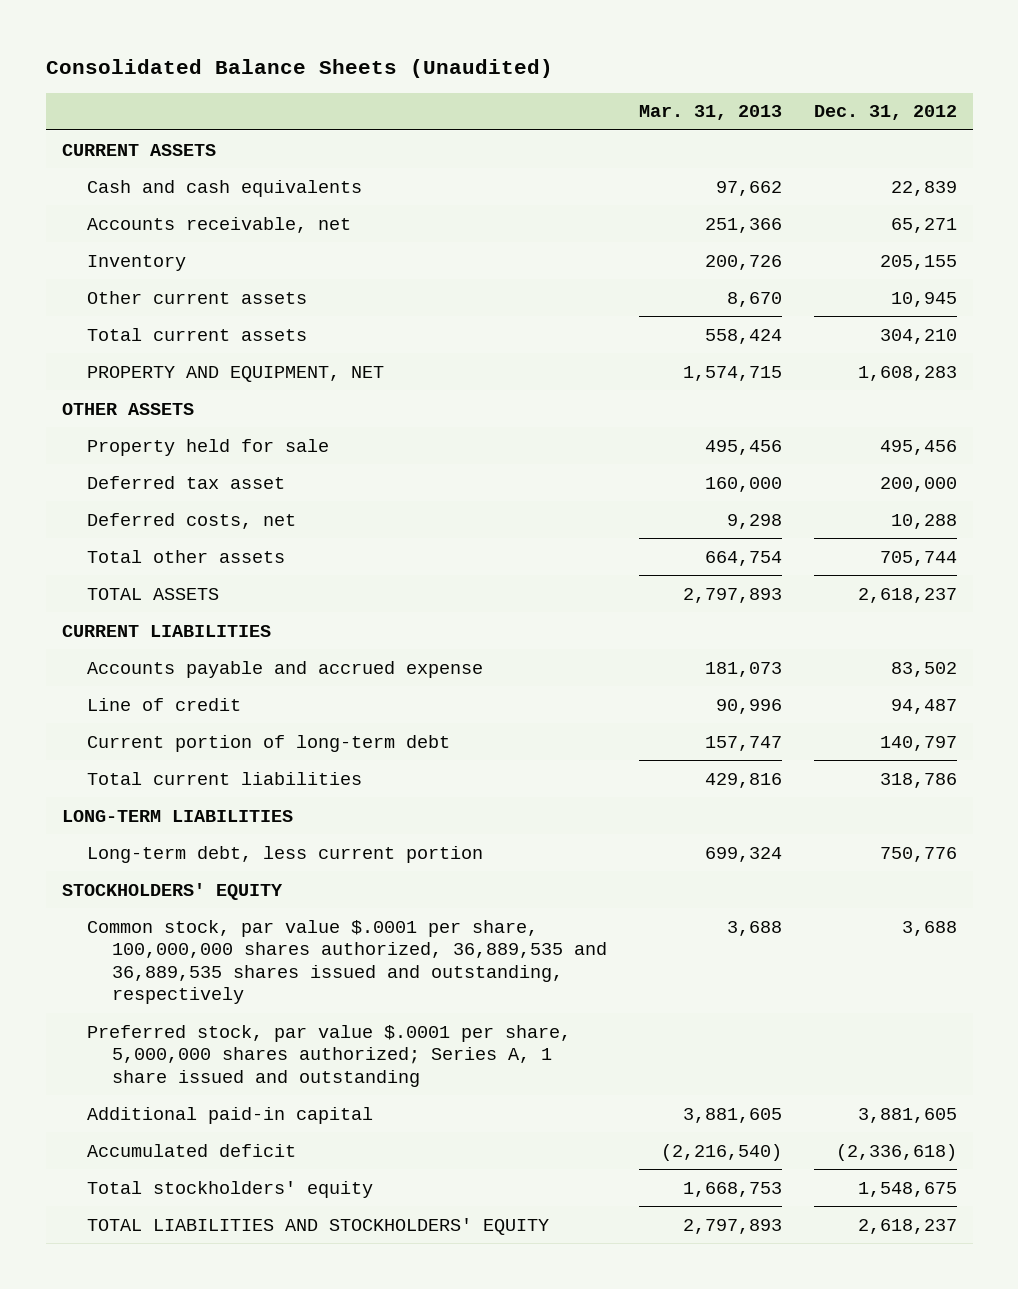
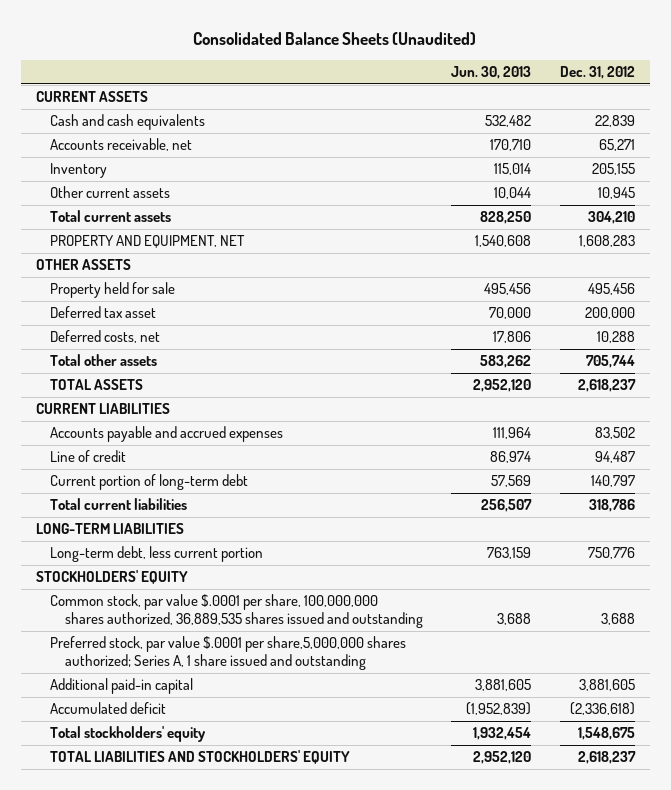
[639,105,783,121] Mar. 31, 2013 -> none
none -> [451,66,532,80] Jun. 30, 2013
[87,660,484,678] Accounts payable and accrued expense -> [50,426,284,443] Accounts payable and accrued expenses
[87,919,608,1005] Common stock, par value $.0001 per share, 100,000,000 shares authorized, 36,889,535 and 36,889,535 shares issued and outstanding, respectively -> [50,594,423,629] Common stock, par value $.0001 per share, 100,000,000 shares authorized, 36,889,535 shares issued and outstanding
[87,1024,572,1087] Preferred stock, par value $.0001 per share, 5,000,000 shares authorized; Series A, 1 share issued and outstanding -> [50,636,407,671] Preferred stock, par value $.0001 per share,5,000,000 shares authorized; Series A, 1 share issued and outstanding

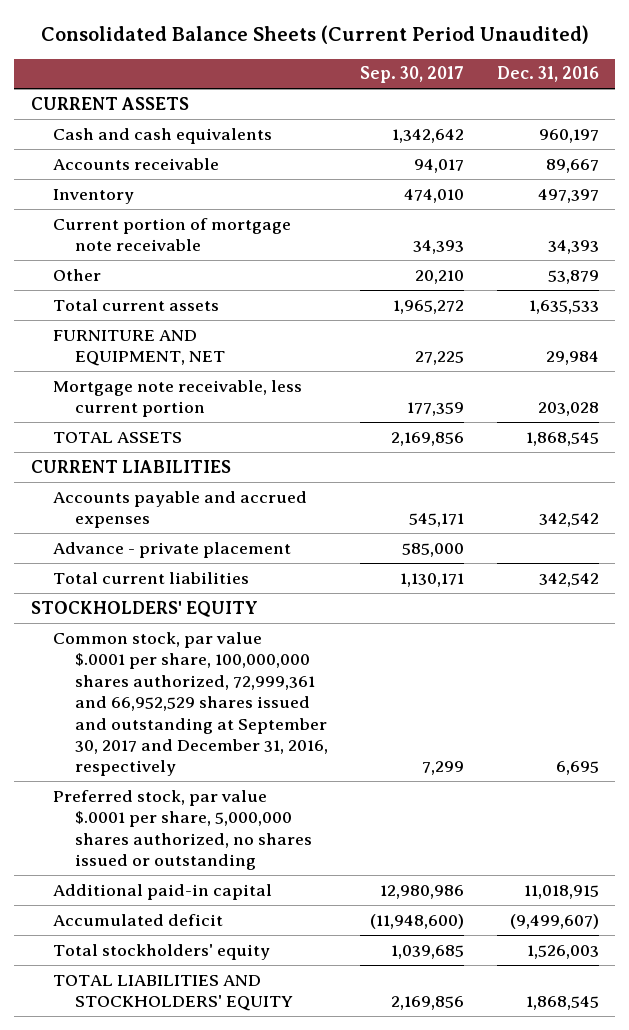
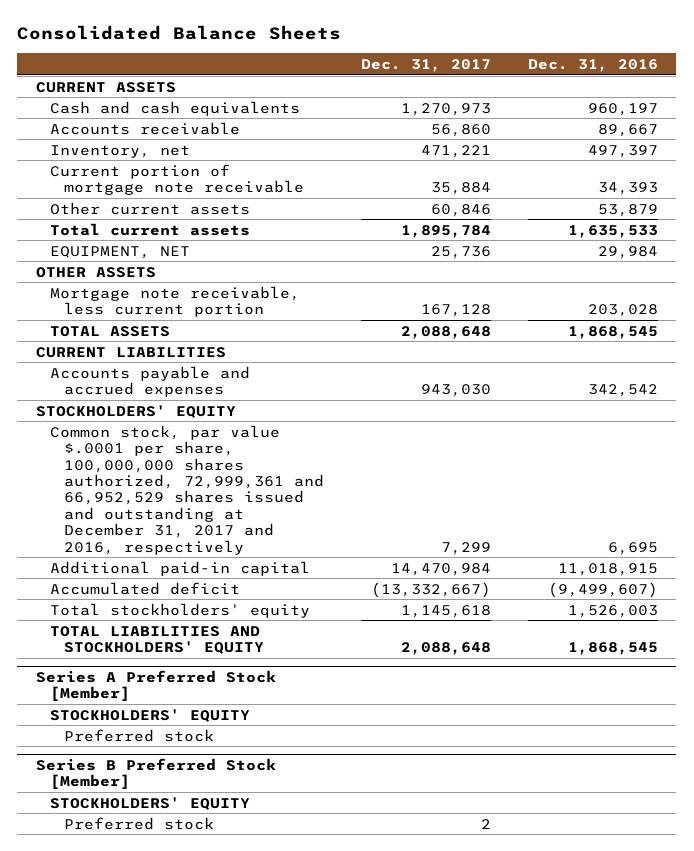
[40,25,589,45] Consolidated Balance Sheets (Current Period Unaudited) -> [17,25,342,41] Consolidated Balance Sheets
[360,66,465,84] Sep. 30, 2017 -> none
none -> [360,59,491,73] Dec. 31, 2017
[52,188,134,204] Inventory -> [49,144,190,158] Inventory, net
[52,268,101,281] Other -> [49,201,250,215] Other current assets
[52,329,225,367] FURNITURE AND EQUIPMENT, NET -> [49,245,190,259] EQUIPMENT, NET
none -> [35,266,156,278] OTHER ASSETS
[52,541,291,558] Advance - private placement -> none
[52,571,249,584] Total current liabilities -> none
[52,789,312,871] Preferred stock, par value $.0001 per share, 5,000,000 shares authorized, no shares issued or outstanding -> none
[52,631,328,777] Common stock, par value $.0001 per share, 100,000,000 shares authorized, 72,999,361 and 66,952,529 shares issued and outstanding at September 30, 2017 and December 31, 2016, respectively -> [49,424,325,555] Common stock, par value $.0001 per share, 100,000,000 shares authorized, 72,999,361 and 66,952,529 shares issued and outstanding at December 31, 2017 and 2016, respectively
none -> [35,669,276,702] Series A Preferred Stock [Member]
none -> [49,708,250,722] STOCKHOLDERS' EQUITY
none -> [64,728,215,742] Preferred stock
none -> [35,757,276,790] Series B Preferred Stock [Member]
none -> [49,796,250,810] STOCKHOLDERS' EQUITY
none -> [64,816,215,830] Preferred stock

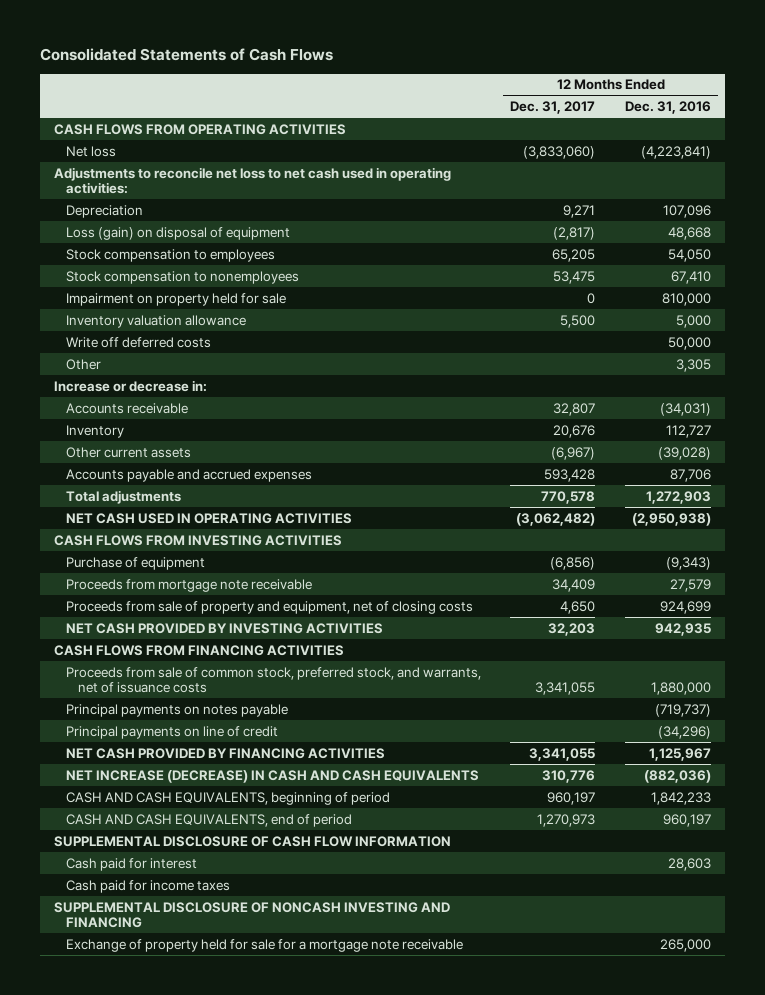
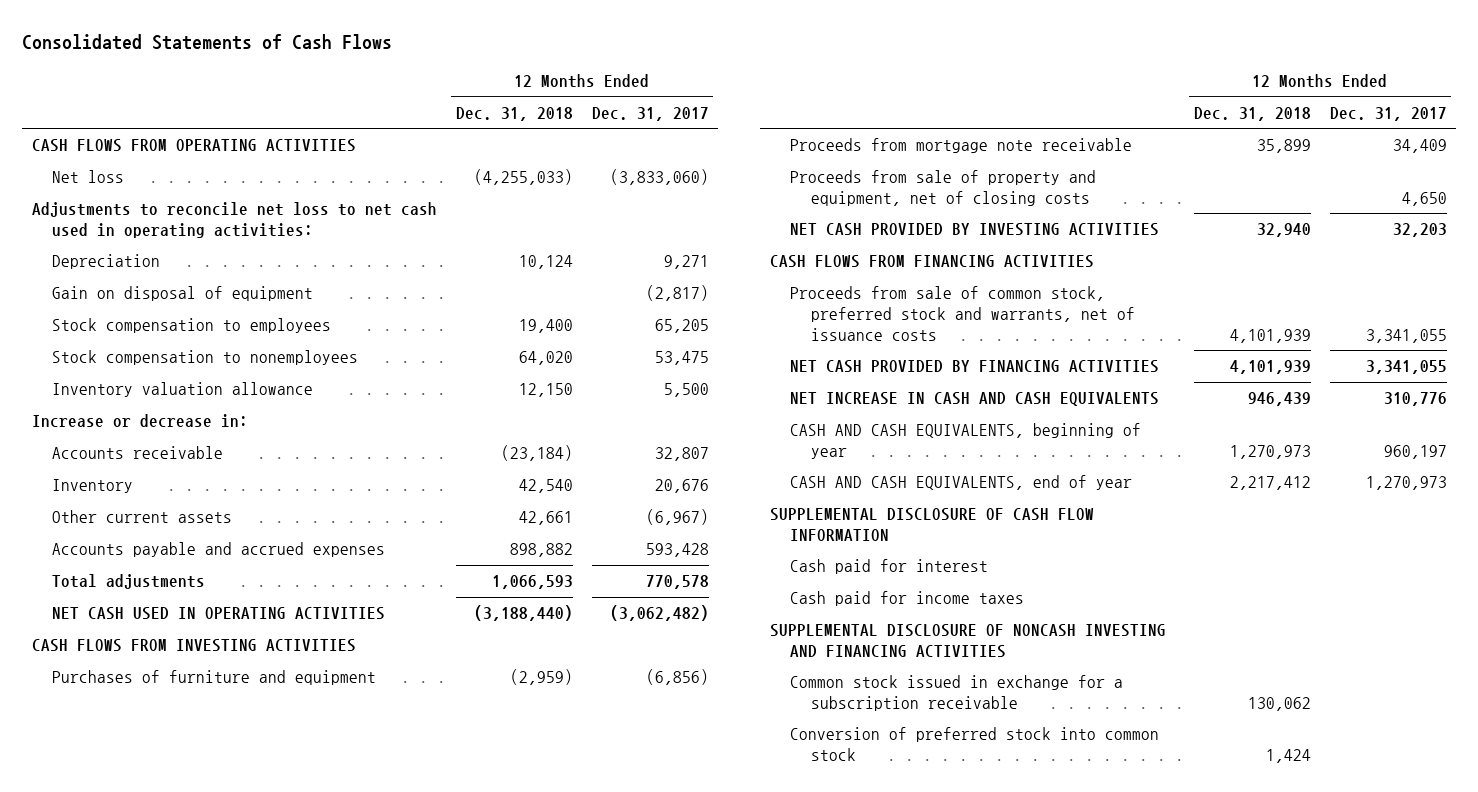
[624,101,711,115] Dec. 31, 2016 -> none
none -> [455,106,573,121] Dec. 31, 2018
[66,226,291,240] Loss (gain) on disposal of equipment -> [52,286,314,302] Gain on disposal of equipment
[66,292,287,306] Impairment on property held for sale -> none
[66,336,212,348] Write off deferred costs -> none
[66,358,102,370] Other -> none
[66,556,206,570] Purchase of equipment -> [52,670,377,686] Purchases of furniture and equipment
[66,703,289,717] Principal payments on notes payable -> none
[66,725,279,739] Principal payments on line of credit -> none
[66,666,482,694] Proceeds from sale of common stock, preferred stock, and warrants, net of issuance costs -> [790,286,1135,341] Proceeds from sale of common stock, preferred stock and warrants, net of issuance costs
[66,769,480,783] NET INCREASE (DECREASE) IN CASH AND CASH EQUIVALENTS -> [790,392,1160,407] NET INCREASE IN CASH AND CASH EQUIVALENTS
[66,791,391,805] CASH AND CASH EQUIVALENTS, beginning of period -> [790,423,1142,459] CASH AND CASH EQUIVALENTS, beginning of year
[66,813,353,827] CASH AND CASH EQUIVALENTS, end of period -> [790,475,1133,491] CASH AND CASH EQUIVALENTS, end of year
[66,938,464,952] Exchange of property held for sale for a mortgage note receivable -> none
[54,901,451,929] SUPPLEMENTAL DISCLOSURE OF NONCASH INVESTING AND FINANCING -> [769,624,1166,658] SUPPLEMENTAL DISCLOSURE OF NONCASH INVESTING AND FINANCING ACTIVITIES
none -> [790,675,1124,711] Common stock issued in exchange for a subscription receivable
none -> [790,727,1160,761] Conversion of preferred stock into common stock

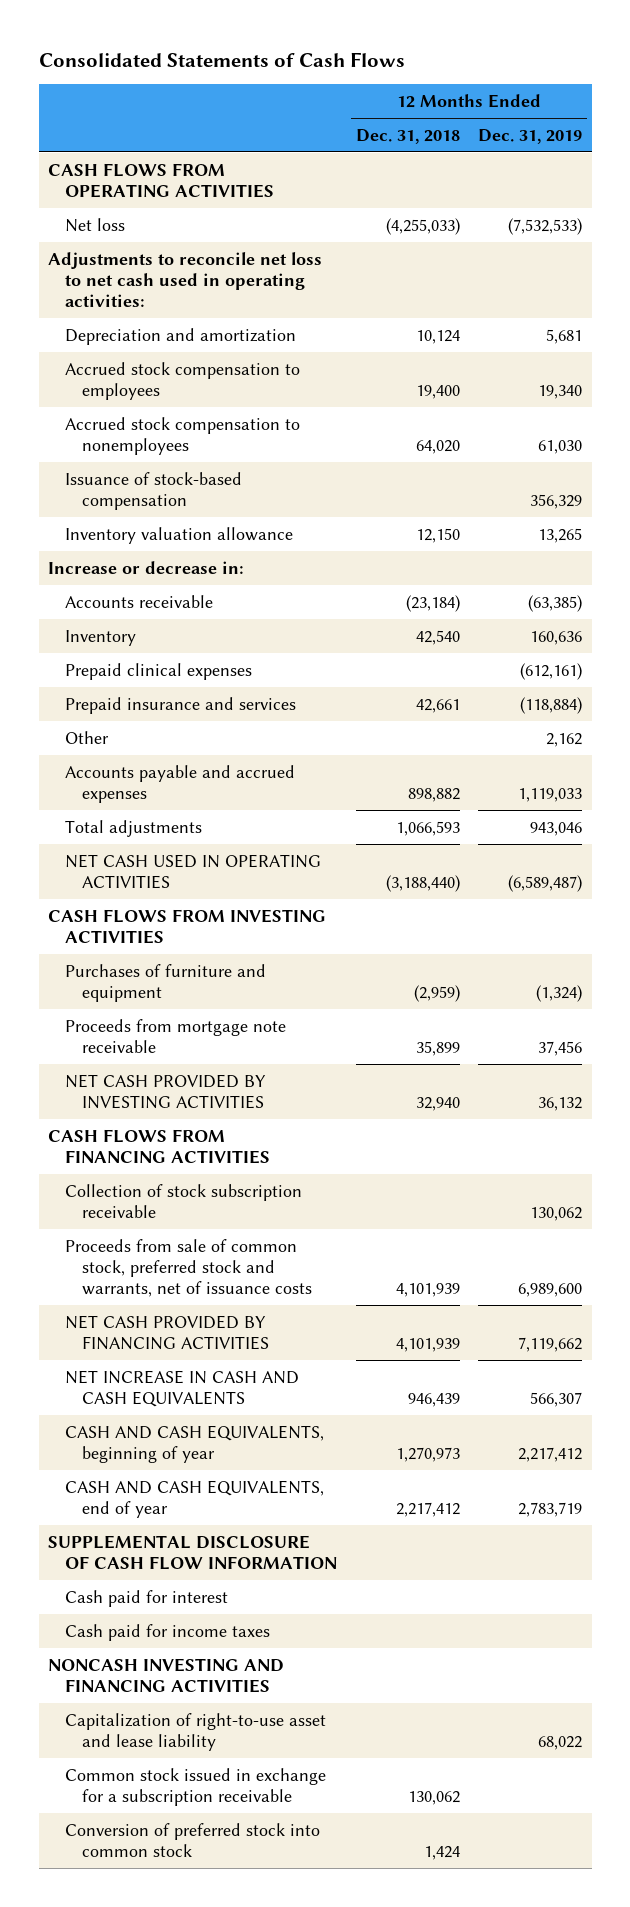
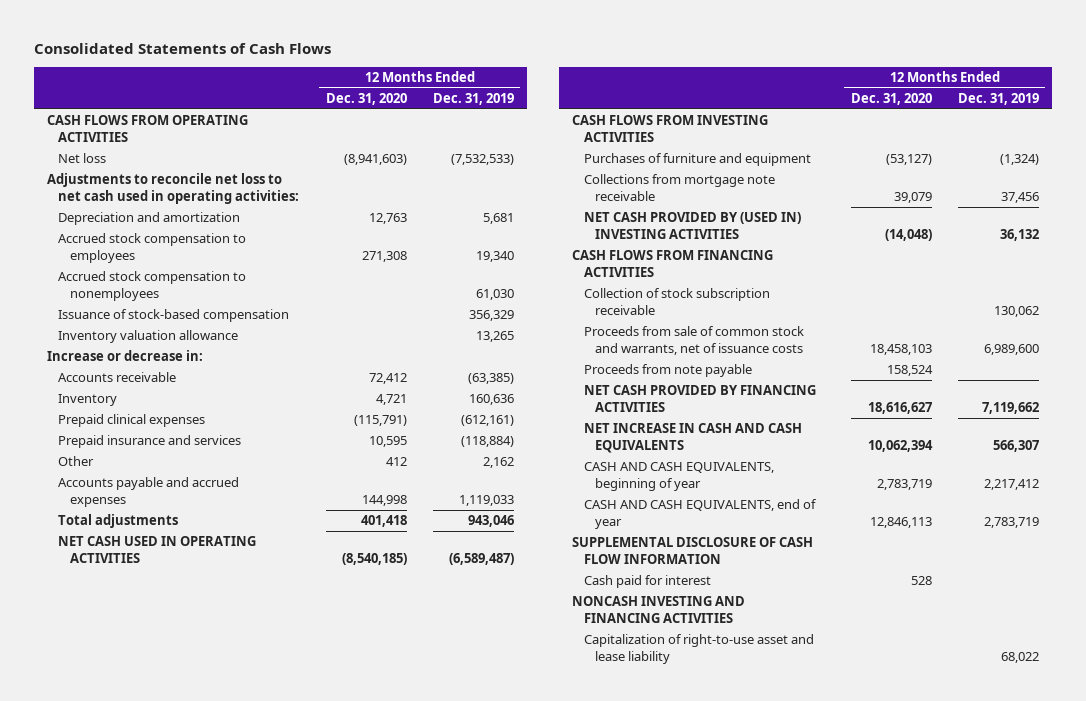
[355,128,460,144] Dec. 31, 2018 -> none
none -> [325,93,407,106] Dec. 31, 2020
[65,1018,287,1053] Proceeds from mortgage note receivable -> [583,174,775,201] Collections from mortgage note receivable
[65,1073,267,1109] NET CASH PROVIDED BY INVESTING ACTIVITIES -> [583,212,801,239] NET CASH PROVIDED BY (USED IN) INVESTING ACTIVITIES
[65,1238,313,1298] Proceeds from sale of common stock, preferred stock and warrants, net of issuance costs -> [583,326,804,355] Proceeds from sale of common stock and warrants, net of issuance costs
none -> [583,364,752,378] Proceeds from note payable
[65,1623,271,1641] Cash paid for income taxes -> none
[65,1767,327,1806] Common stock issued in exchange for a subscription receivable -> none
[65,1822,321,1857] Conversion of preferred stock into common stock -> none

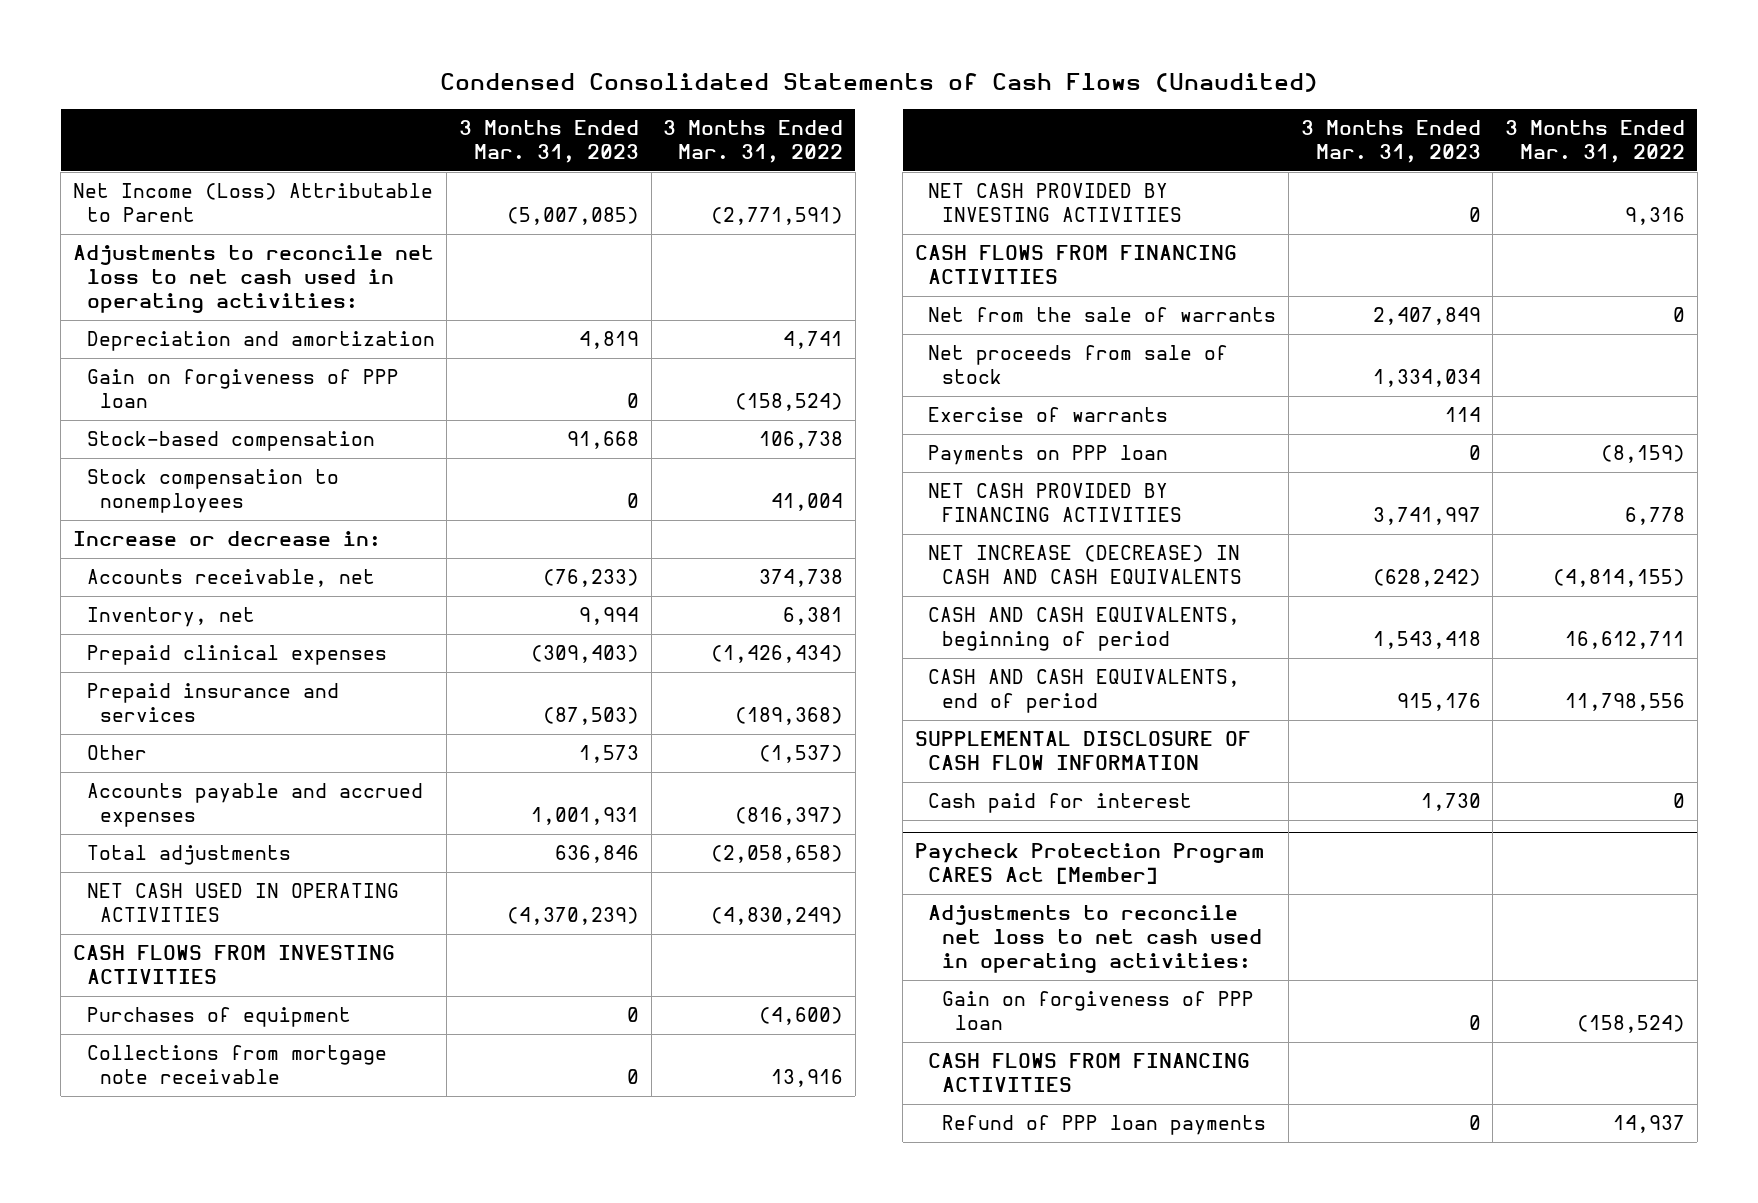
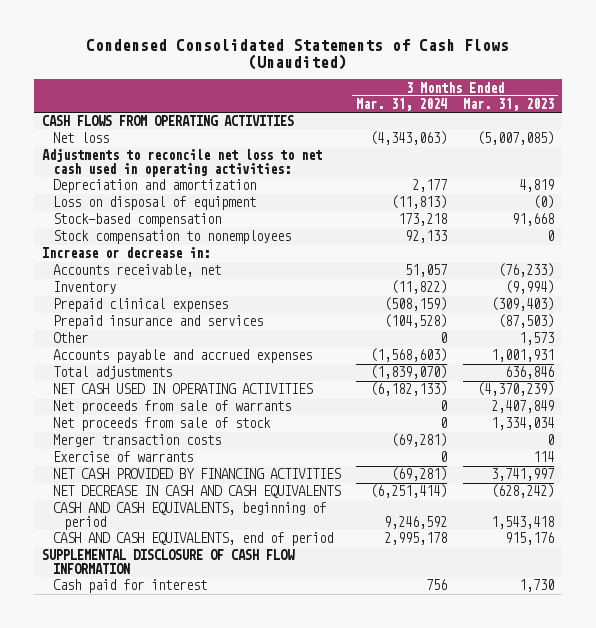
[663,120,844,164] 3 Months Ended Mar. 31, 2022 -> none
none -> [355,98,447,112] Mar. 31, 2024
none -> [41,115,294,127] CASH FLOWS FROM OPERATING ACTIVITIES
[73,182,434,223] Net Income (Loss) Attributable to Parent -> [52,132,109,144] Net loss
[86,368,399,409] Gain on forgiveness of PPP loan -> none
none -> [52,196,256,211] Loss on disposal of equipment
[86,606,255,627] Inventory, net -> [52,281,116,295] Inventory
[578,606,639,625] 9,994 -> [505,280,555,295] (9,994)
[73,944,396,985] CASH FLOWS FROM INVESTING ACTIVITIES -> none
[86,1006,351,1027] Purchases of equipment -> none
[86,1044,387,1085] Collections from mortgage note receivable -> none
[928,182,1182,223] NET CASH PROVIDED BY INVESTING ACTIVITIES -> none
[914,244,1237,285] CASH FLOWS FROM FINANCING ACTIVITIES -> none
[928,306,1277,322] Net from the sale of warrants -> [52,400,291,415] Net proceeds from sale of warrants
none -> [52,434,221,448] Merger transaction costs
[928,444,1169,465] Payments on PPP loan -> none
[928,544,1242,585] NET INCREASE (DECREASE) IN CASH AND CASH EQUIVALENTS -> [52,485,341,499] NET DECREASE IN CASH AND CASH EQUIVALENTS
[914,843,1264,885] Paycheck Protection Program CARES Act [Member] -> none
[928,904,1262,974] Adjustments to reconcile net loss to net cash used in operating activities: -> none
[941,990,1254,1031] Gain on forgiveness of PPP loan -> none
[928,1052,1251,1093] CASH FLOWS FROM FINANCING ACTIVITIES -> none
[941,1114,1266,1135] Refund of PPP loan payments -> none

